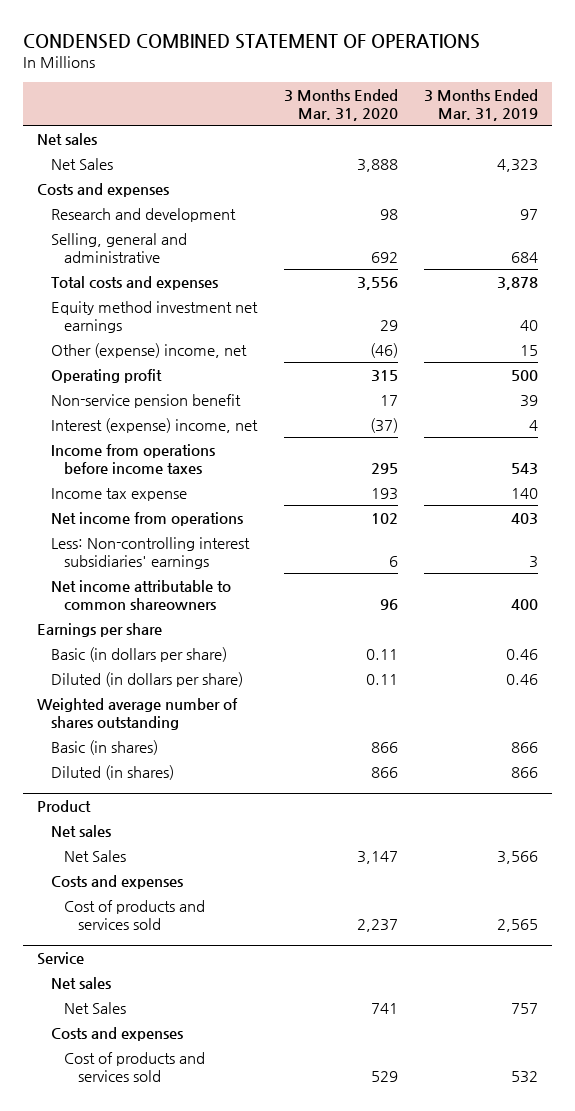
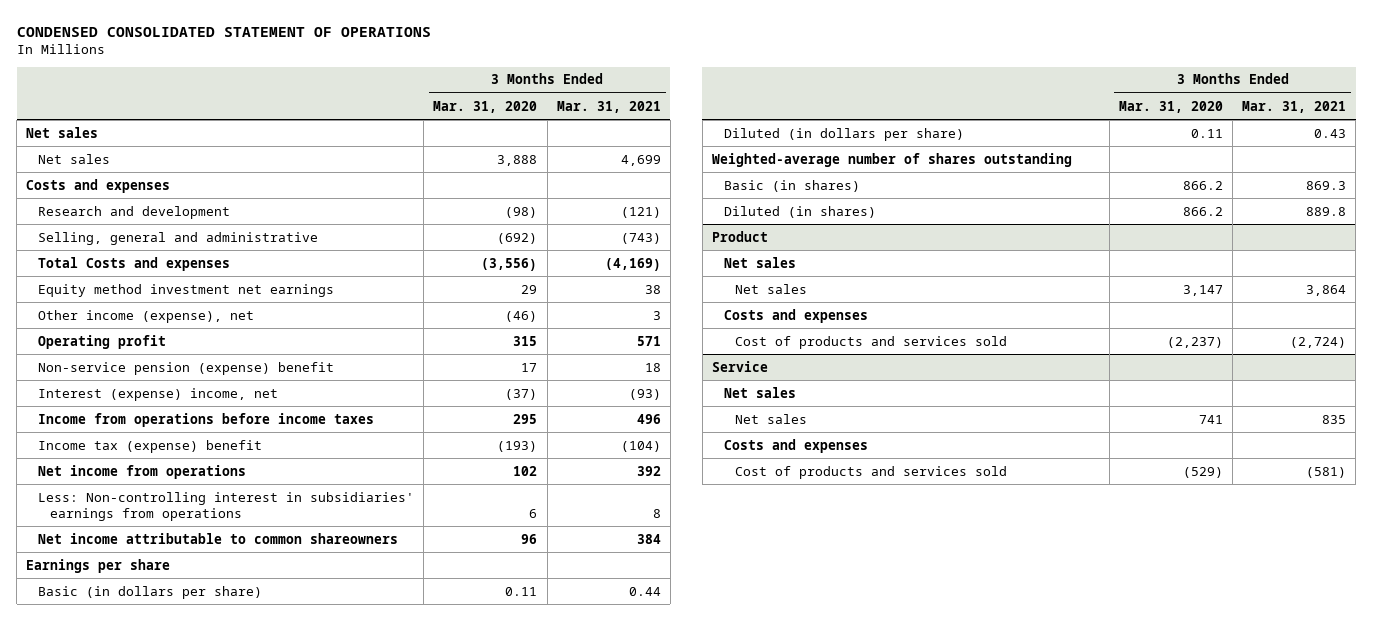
[23,33,481,49] CONDENSED COMBINED STATEMENT OF OPERATIONS -> [16,26,431,37] CONDENSED CONSOLIDATED STATEMENT OF OPERATIONS
[424,88,539,122] 3 Months Ended Mar. 31, 2019 -> none
none -> [556,100,661,113] Mar. 31, 2021
[50,157,113,170] Net Sales -> [38,153,111,164] Net sales
[379,208,398,220] 98 -> [505,206,538,218] (98)
[370,252,398,264] 692 -> [497,232,538,244] (692)
[50,275,218,290] Total costs and expenses -> [38,256,231,271] Total Costs and expenses
[356,276,398,290] 3,556 -> [481,257,538,271] (3,556)
[50,342,247,358] Other (expense) income, net -> [38,309,255,323] Other income (expense), net
[50,393,241,408] Non-service pension benefit -> [38,361,335,375] Non-service pension (expense) benefit
[50,487,187,501] Income tax expense -> [38,439,263,453] Income tax (expense) benefit
[370,487,398,500] 193 -> [497,440,538,452] (193)
[50,536,250,570] Less: Non-controlling interest subsidiaries' earnings -> [38,491,415,521] Less: Non-controlling interest in subsidiaries' earnings from operations
[36,697,238,731] Weighted average number of shares outstanding -> [712,152,1073,167] Weighted-average number of shares outstanding
[370,741,398,753] 866 -> [1183,180,1224,190] 866.2
[370,766,398,778] 866 -> [1183,206,1224,216] 866.2
[64,849,127,862] Net Sales -> [735,283,808,294] Net sales
[356,919,398,933] 2,237 -> [1167,336,1224,348] (2,237)
[64,1001,127,1014] Net Sales -> [735,413,808,424] Net sales
[370,1071,398,1083] 529 -> [1183,466,1224,478] (529)

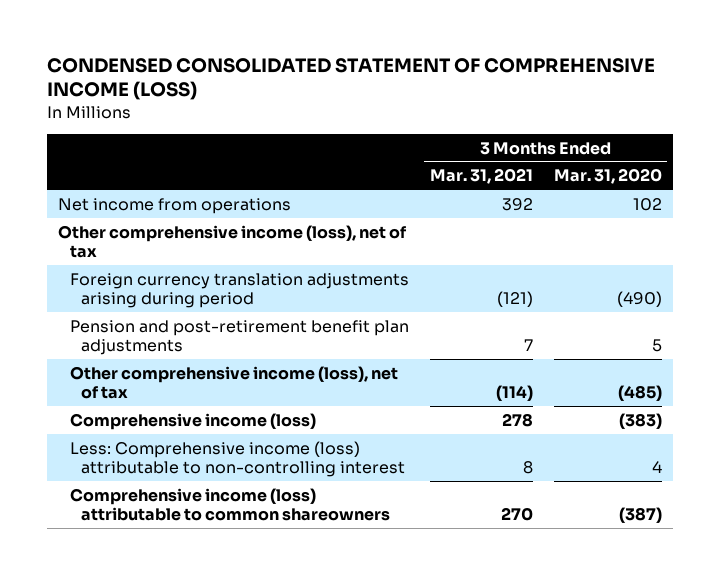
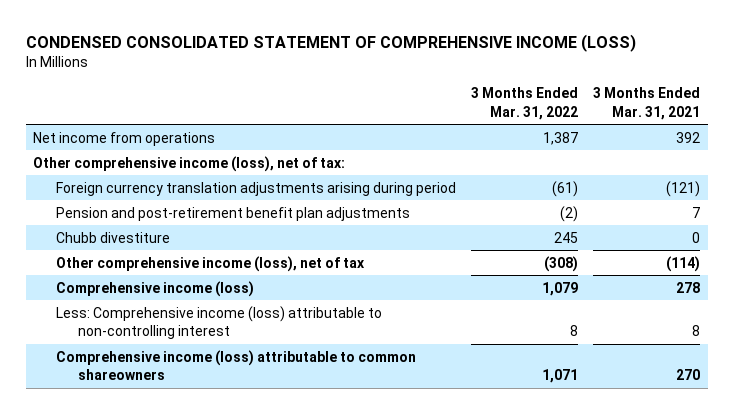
[554,168,663,185] Mar. 31, 2020 -> none
none -> [470,87,578,120] 3 Months Ended Mar. 31, 2022
[57,224,407,259] Other comprehensive income (loss), net of tax -> [33,155,346,172] Other comprehensive income (loss), net of tax:
none -> [55,231,170,243] Chubb divestiture

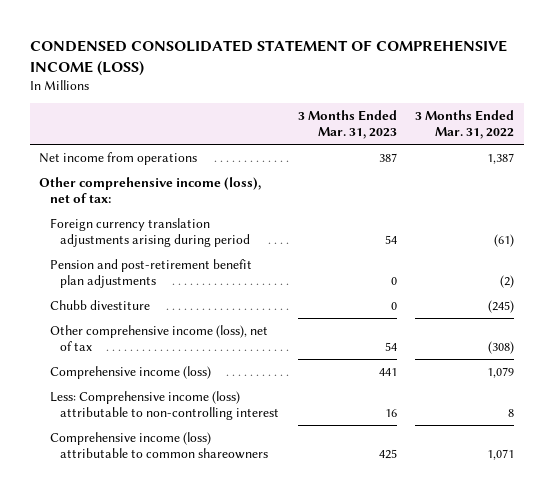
[593,87,701,120] 3 Months Ended Mar. 31, 2021 -> none
none -> [297,109,397,140] 3 Months Ended Mar. 31, 2023
[553,231,578,243] 245 -> [488,299,515,313] (245)

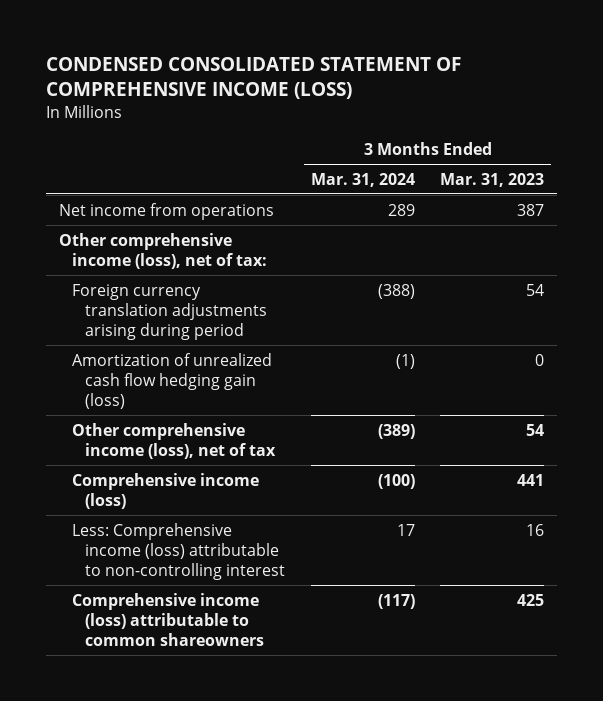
[415,109,515,140] 3 Months Ended Mar. 31, 2022 -> none
none -> [310,172,415,187] Mar. 31, 2024
[49,258,252,289] Pension and post-retirement benefit plan adjustments -> none
[49,299,150,310] Chubb divestiture -> none
none -> [72,352,273,409] Amortization of unrealized cash flow hedging gain (loss)

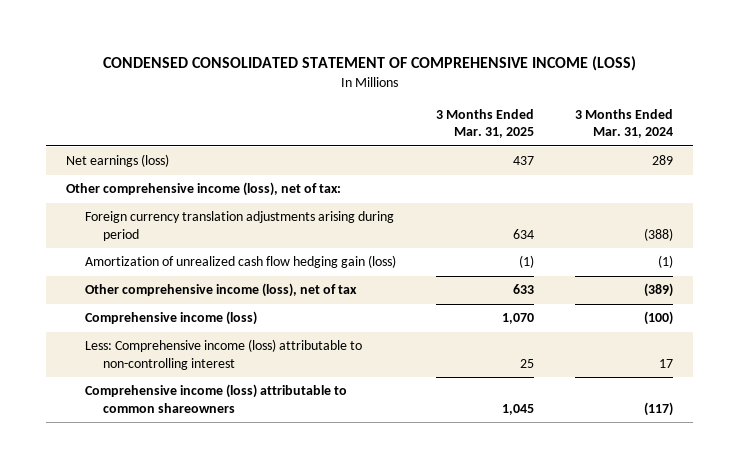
[440,172,545,187] Mar. 31, 2023 -> none
none -> [436,109,535,139] 3 Months Ended Mar. 31, 2025
[59,202,275,220] Net income from operations -> [66,154,170,168] Net earnings (loss)

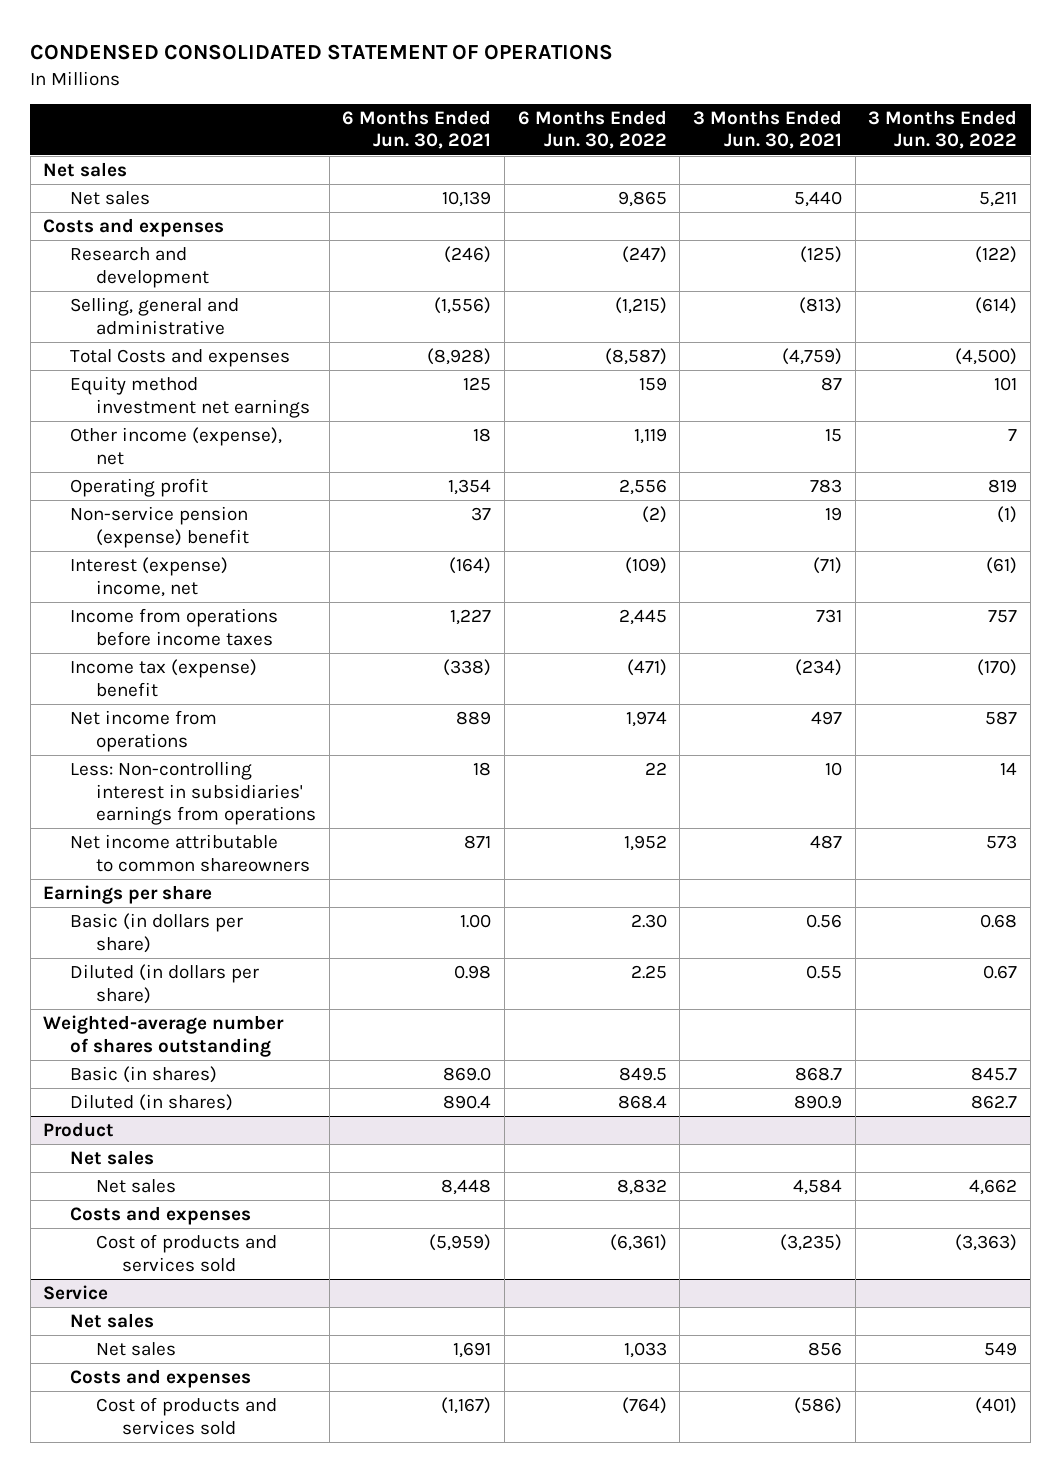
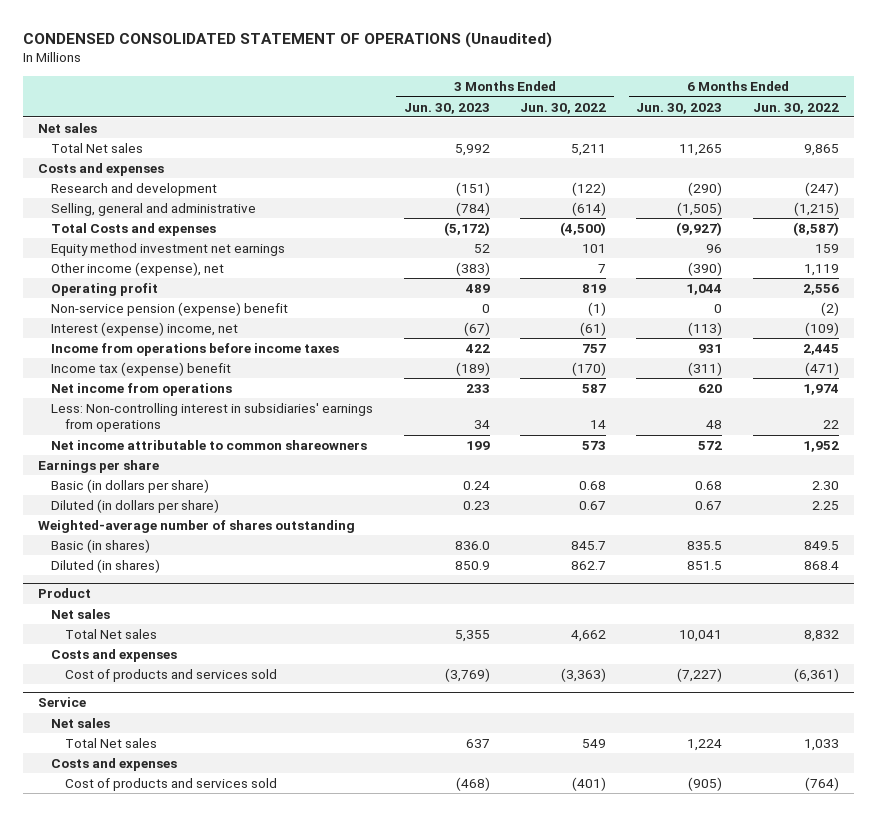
[30,44,614,61] CONDENSED CONSOLIDATED STATEMENT OF OPERATIONS -> [22,31,552,48] CONDENSED CONSOLIDATED STATEMENT OF OPERATIONS (Unaudited)
[342,109,492,150] 6 Months Ended Jun. 30, 2021 -> none
[693,109,843,150] 3 Months Ended Jun. 30, 2021 -> none
none -> [403,102,490,114] Jun. 30, 2023
none -> [636,102,723,114] Jun. 30, 2023
[69,191,150,206] Net sales -> [51,143,144,154] Total Net sales
[95,1179,176,1194] Net sales -> [64,629,157,640] Total Net sales
[95,1342,176,1357] Net sales -> [64,738,157,749] Total Net sales

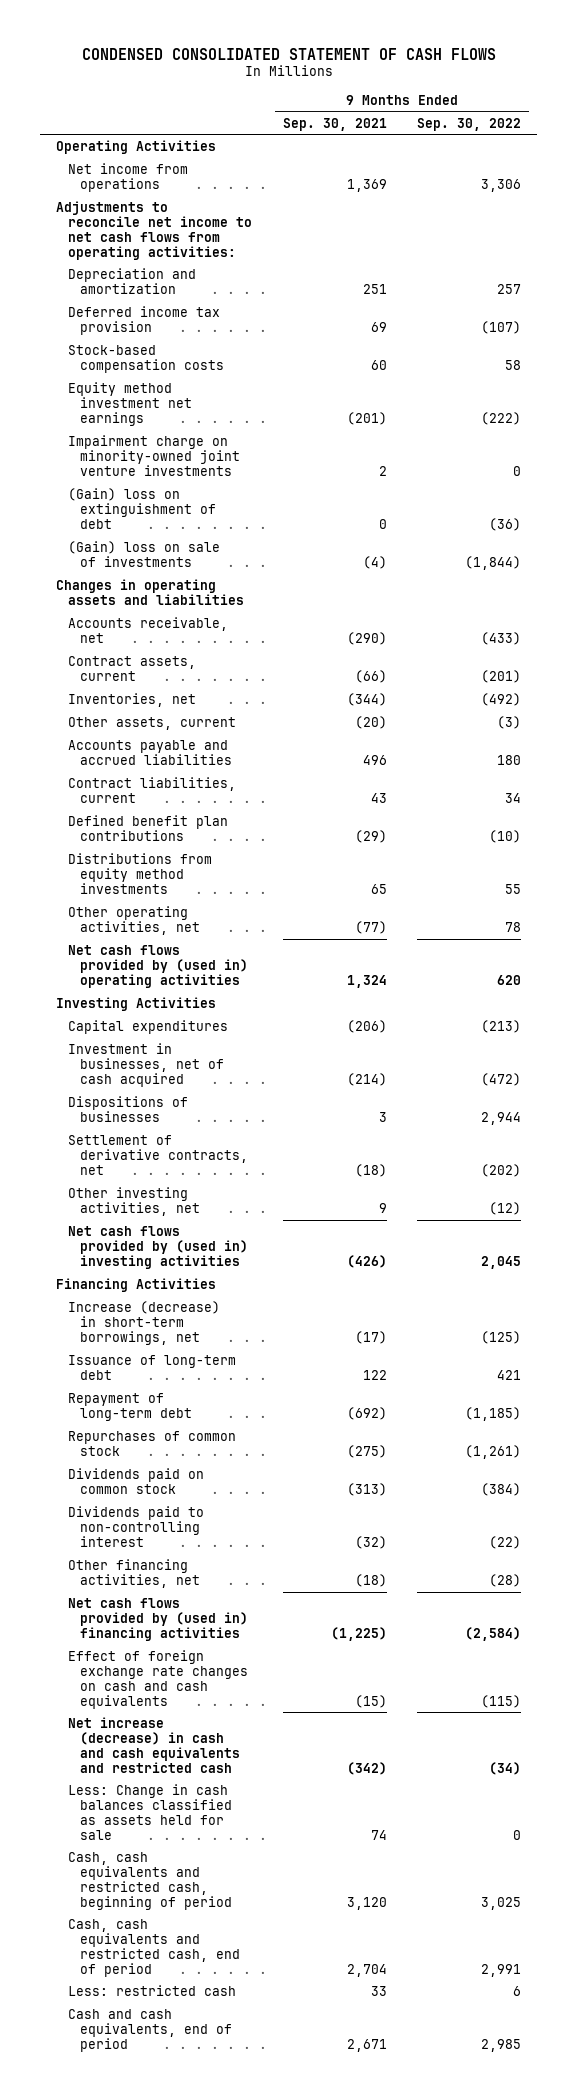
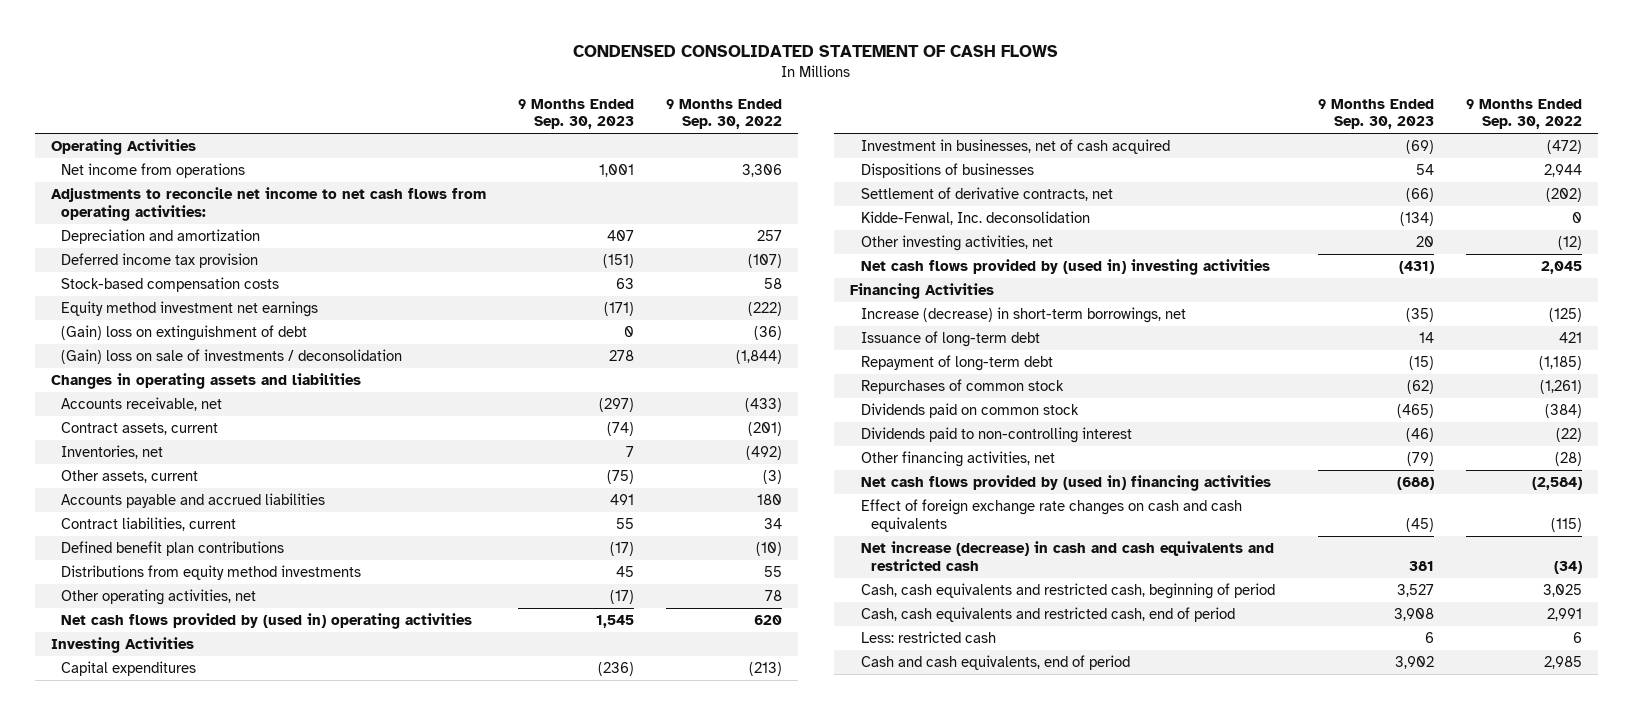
[282,117,387,131] Sep. 30, 2021 -> none
none -> [517,98,634,130] 9 Months Ended Sep. 30, 2023
[67,434,241,476] Impairment charge on minority-owned joint venture investments -> none
[67,540,220,567] (Gain) loss on sale of investments -> [61,349,403,365] (Gain) loss on sale of investments / deconsolidation
none -> [860,211,1090,226] Kidde-Fenwal, Inc. deconsolidation
[67,1783,233,1840] Less: Change in cash balances classified as assets held for sale -> none

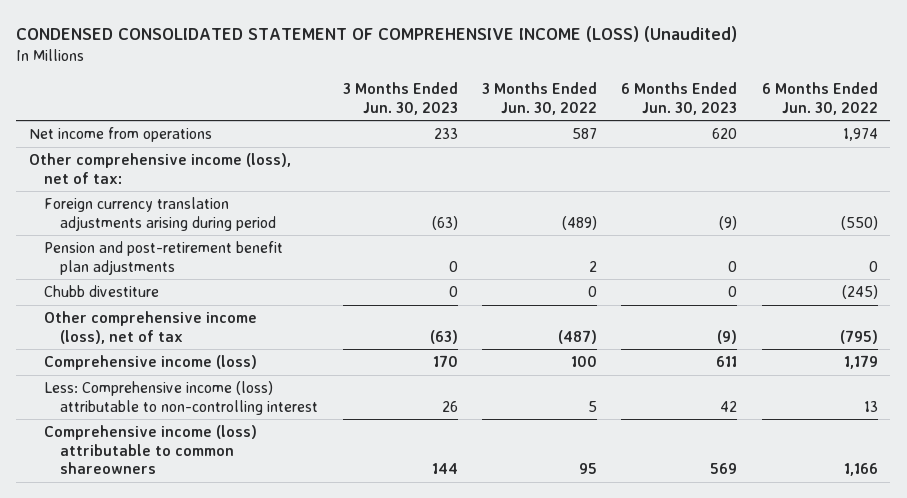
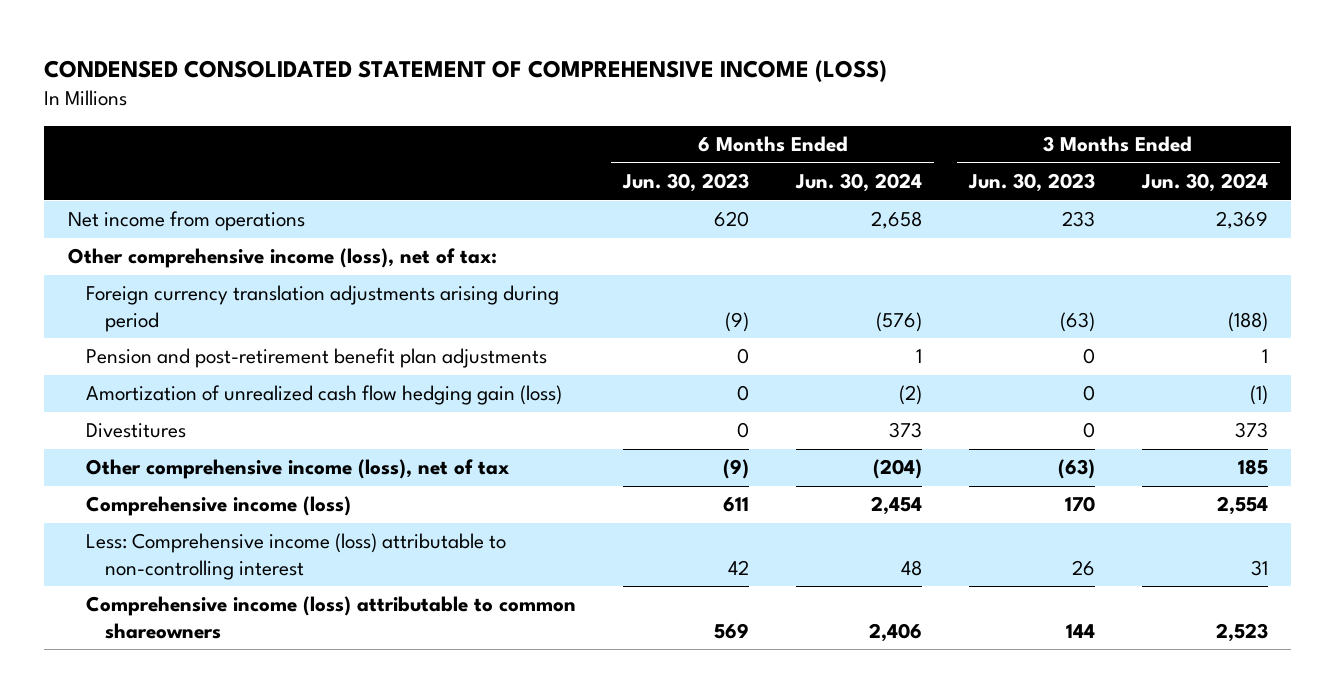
[16,26,738,43] CONDENSED CONSOLIDATED STATEMENT OF COMPREHENSIVE INCOME (LOSS) (Unaudited) -> [44,59,888,82] CONDENSED CONSOLIDATED STATEMENT OF COMPREHENSIVE INCOME (LOSS)
[482,82,598,115] 3 Months Ended Jun. 30, 2022 -> none
[761,82,878,115] 6 Months Ended Jun. 30, 2022 -> none
none -> [795,173,923,193] Jun. 30, 2024
none -> [1140,173,1268,193] Jun. 30, 2024
none -> [86,385,563,406] Amortization of unrealized cash flow hedging gain (loss)
[44,285,160,298] Chubb divestiture -> [86,423,187,439] Divestitures

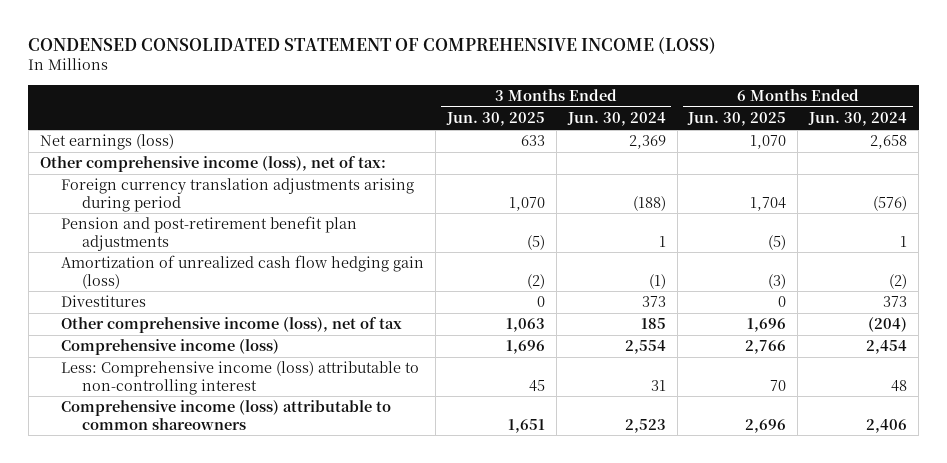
[622,173,750,193] Jun. 30, 2023 -> none
[967,173,1095,193] Jun. 30, 2023 -> none
none -> [445,112,545,127] Jun. 30, 2025
none -> [687,112,787,127] Jun. 30, 2025
[67,211,305,232] Net income from operations -> [39,134,174,151] Net earnings (loss)

